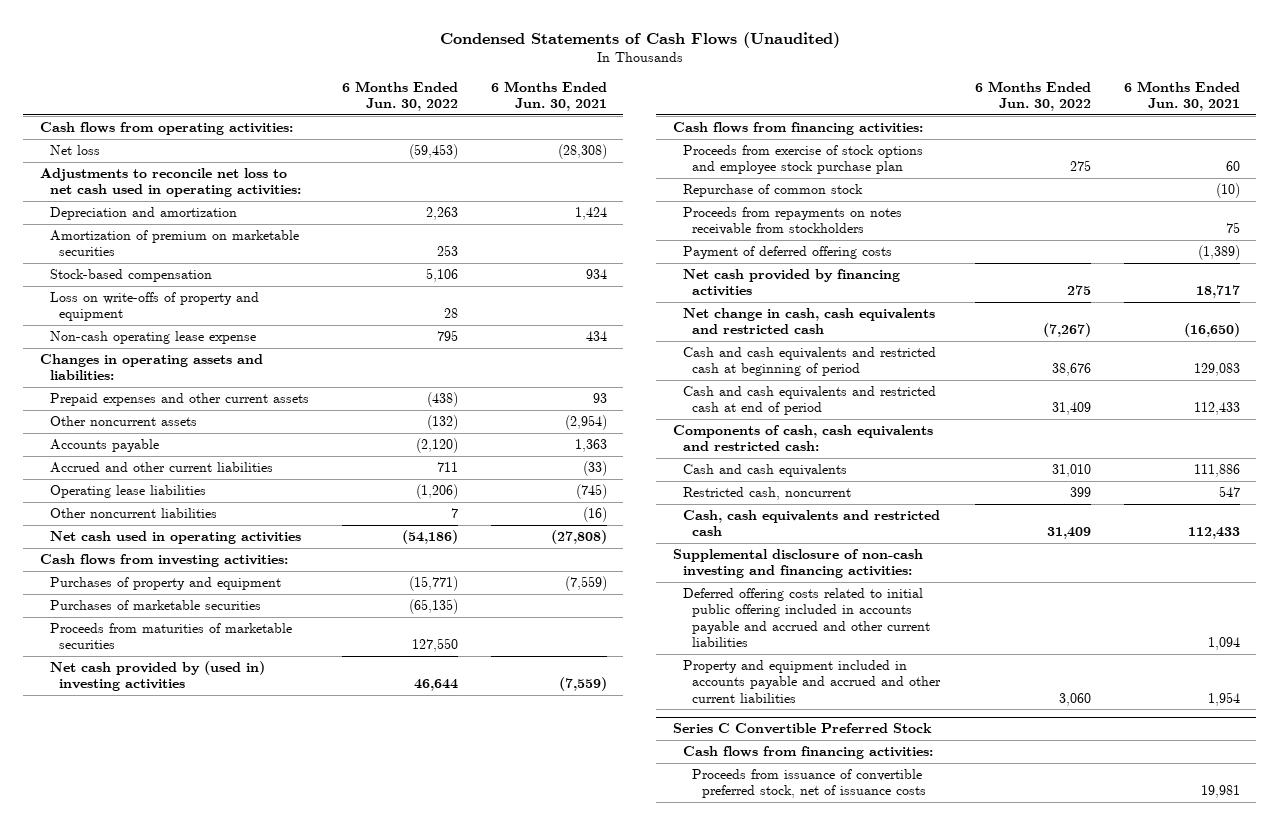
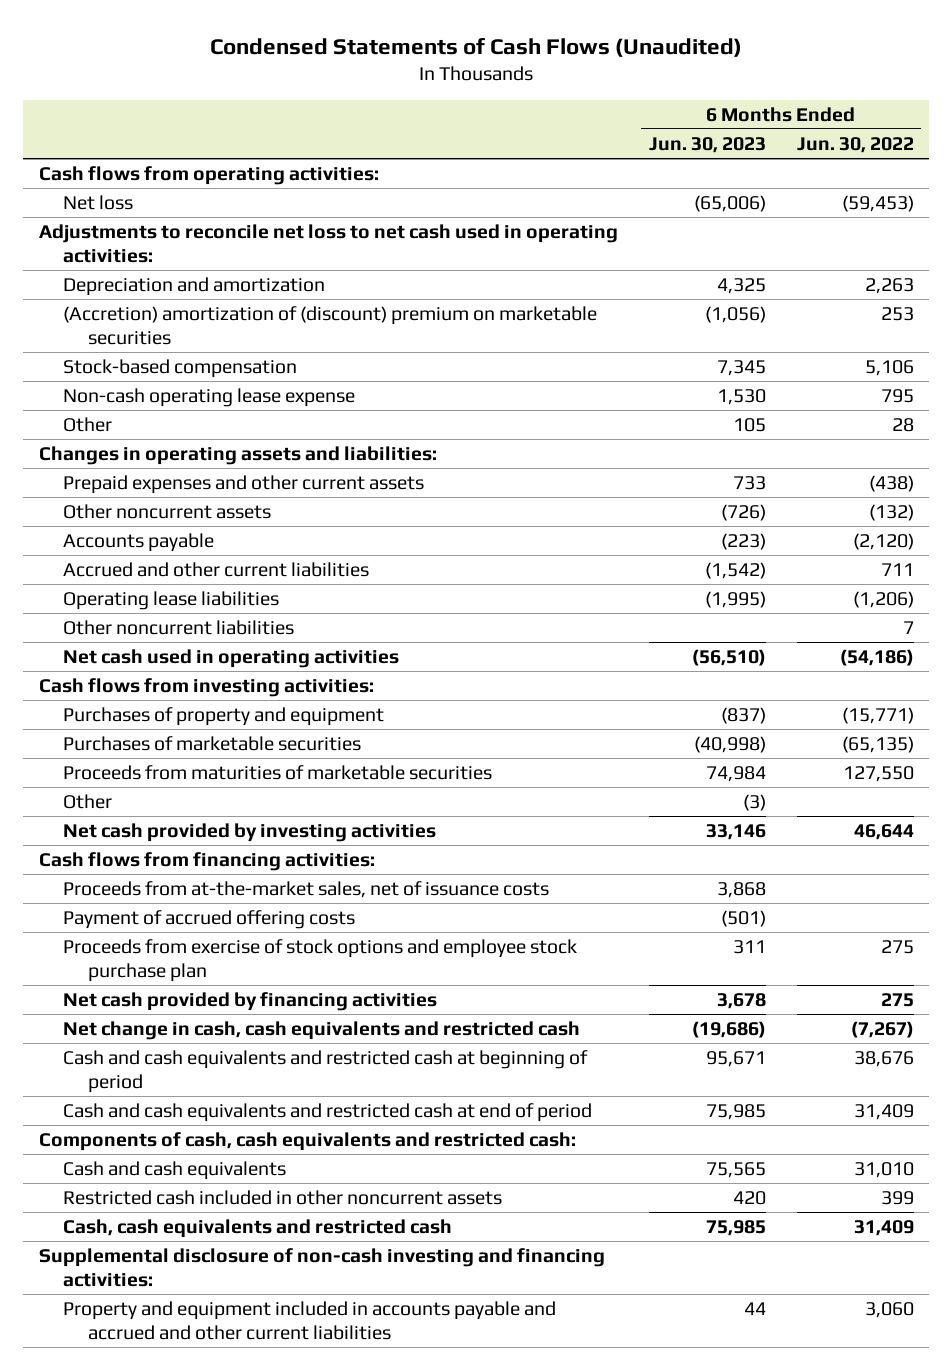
[490,80,607,111] 6 Months Ended Jun. 30, 2021 -> none
none -> [648,136,766,153] Jun. 30, 2023
[49,230,299,257] Amortization of premium on marketable securities -> [63,305,598,345] (Accretion) amortization of (discount) premium on marketable securities
[49,292,259,322] Loss on write-offs of property and equipment -> none
none -> [63,416,113,432] Other
none -> [63,793,113,809] Other
[49,661,265,692] Net cash provided by (used in) investing activities -> [63,822,437,842] Net cash provided by investing activities
none -> [63,880,550,898] Proceeds from at-the-market sales, net of issuance costs
none -> [63,909,356,929] Payment of accrued offering costs
[682,184,863,198] Repurchase of common stock -> none
[682,207,902,236] Proceeds from repayments on notes receivable from stockholders -> none
[682,246,892,260] Payment of deferred offering costs -> none
[682,487,851,501] Restricted cash, noncurrent -> [63,1189,503,1205] Restricted cash included in other noncurrent assets
[682,588,931,647] Deferred offering costs related to initial public offering included in accounts payable and accrued and other current liabilities -> none
[672,723,932,735] Series C Convertible Preferred Stock -> none
[682,746,933,760] Cash flows from financing activities: -> none
[692,769,926,799] Proceeds from issuance of convertible preferred stock, net of issuance costs -> none

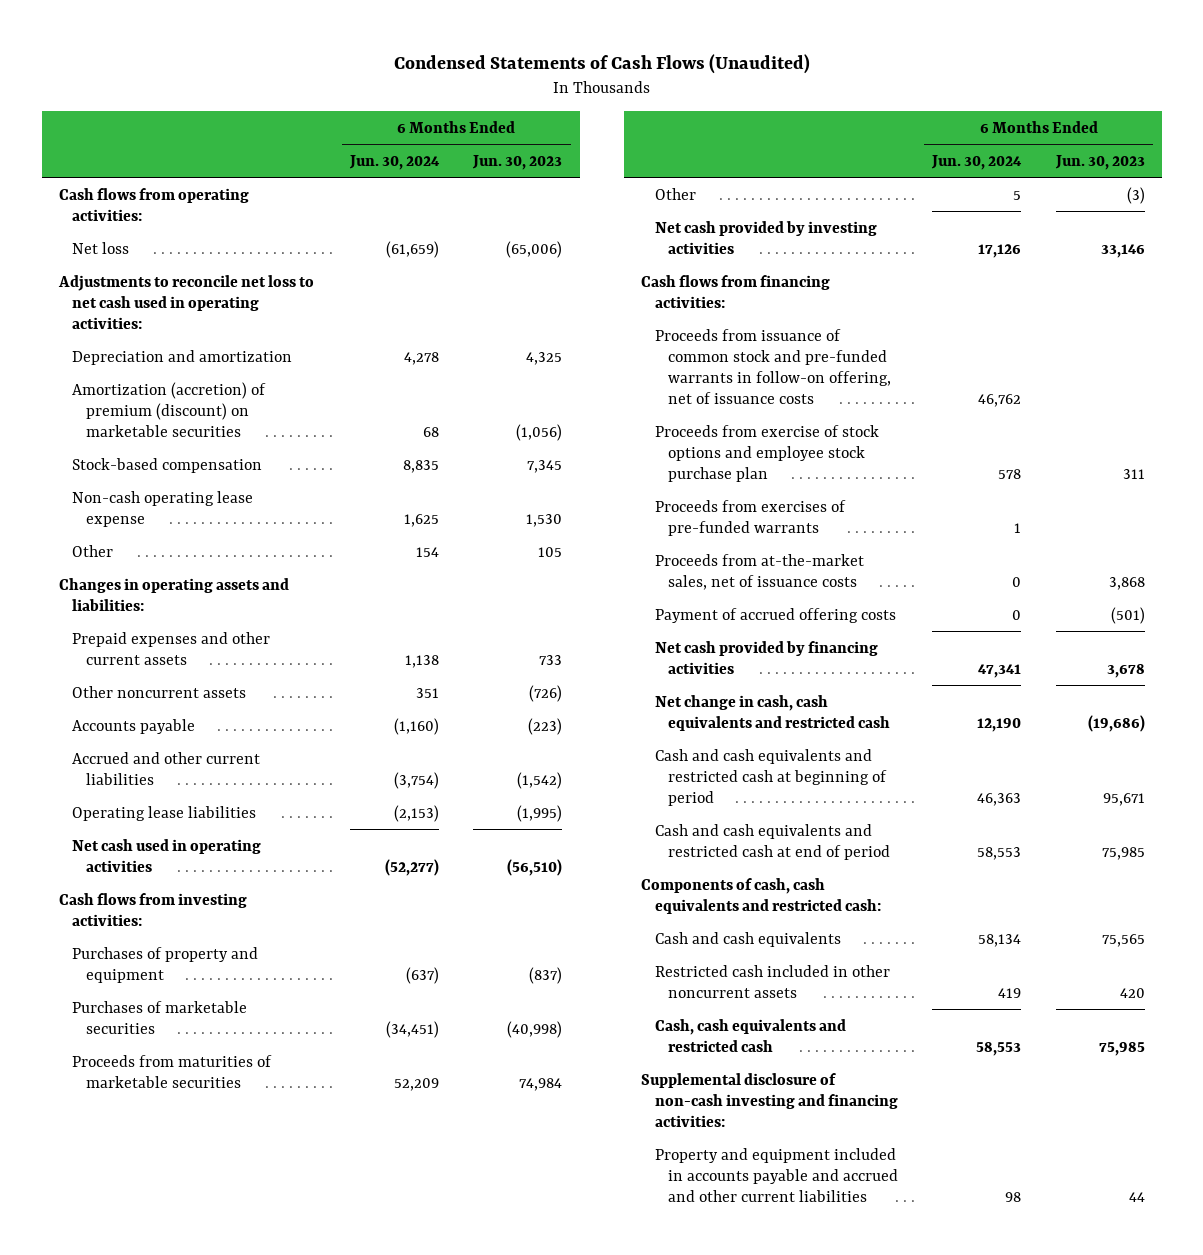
[796,136,914,153] Jun. 30, 2022 -> none
none -> [349,154,441,170] Jun. 30, 2024
[63,305,598,345] (Accretion) amortization of (discount) premium on marketable securities -> [72,381,267,437] Amortization (accretion) of premium (discount) on marketable securities
[63,619,295,635] Other noncurrent liabilities -> none
none -> [654,328,892,404] Proceeds from issuance of common stock and pre-funded warrants in follow-on offering, net of issuance costs
[63,938,578,982] Proceeds from exercise of stock options and employee stock purchase plan -> [654,424,879,482] Proceeds from exercise of stock options and employee stock purchase plan
none -> [654,499,846,536] Proceeds from exercises of pre-funded warrants

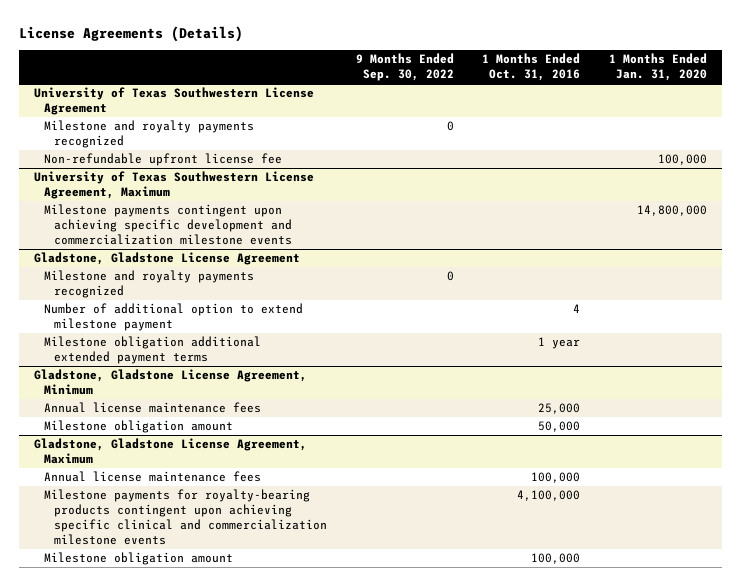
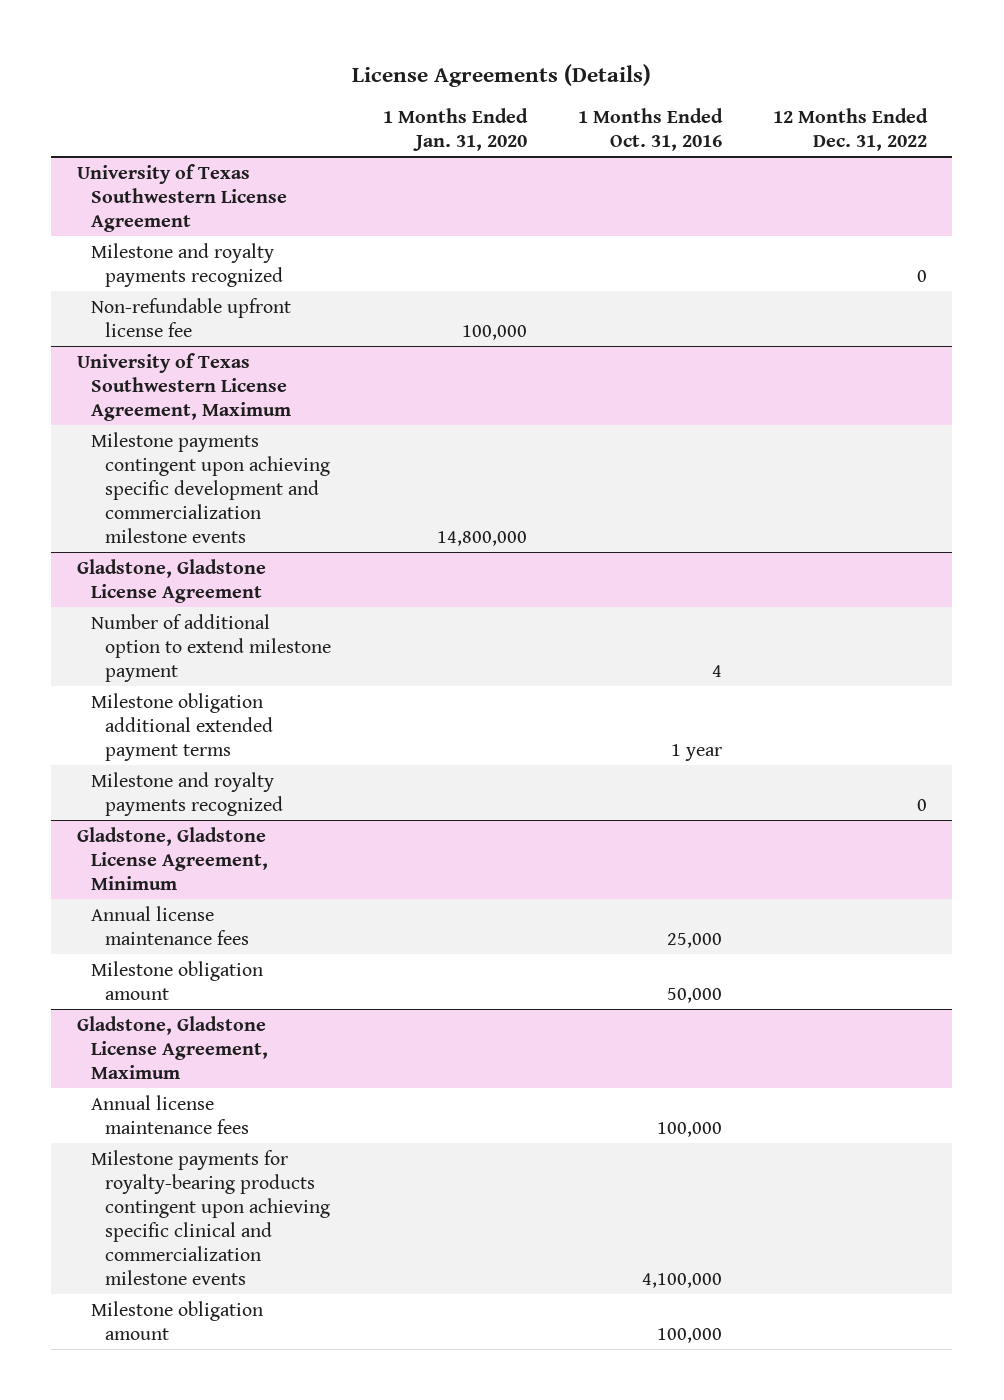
[355,53,454,82] 9 Months Ended Sep. 30, 2022 -> none
none -> [772,107,928,151] 12 Months Ended Dec. 31, 2022
[43,270,254,299] Milestone and royalty payments recognized -> [91,771,284,816] Milestone and royalty payments recognized

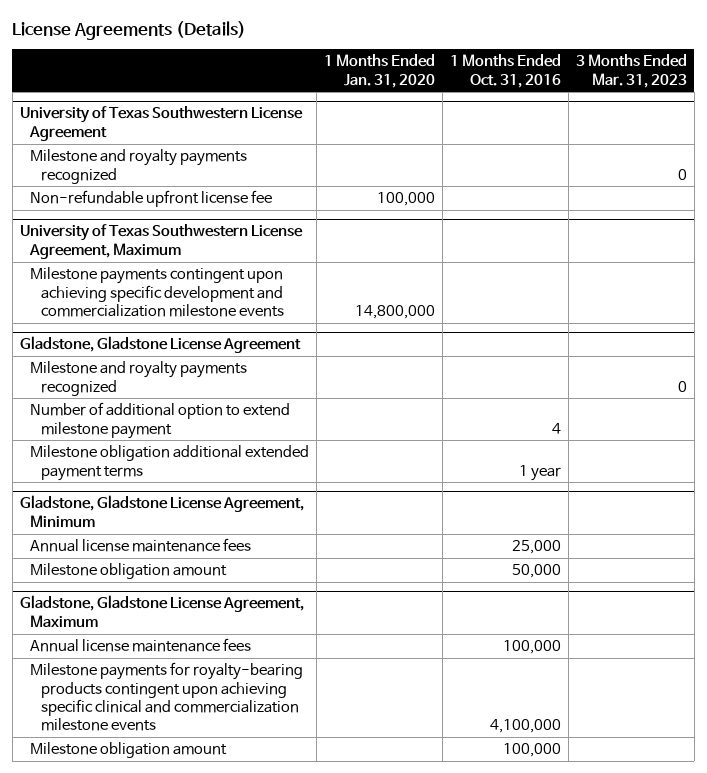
[772,107,928,151] 12 Months Ended Dec. 31, 2022 -> none
none -> [576,54,688,88] 3 Months Ended Mar. 31, 2023
[91,771,284,816] Milestone and royalty payments recognized -> [30,361,248,396] Milestone and royalty payments recognized

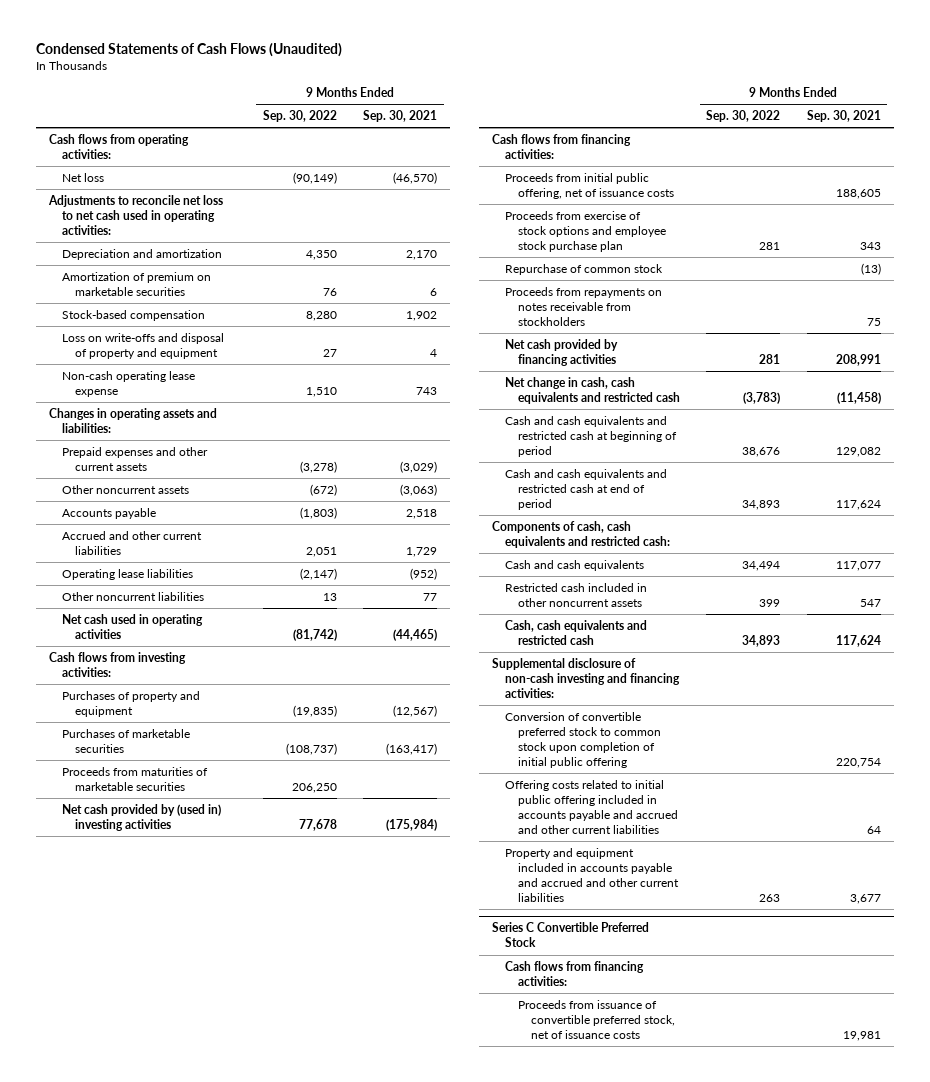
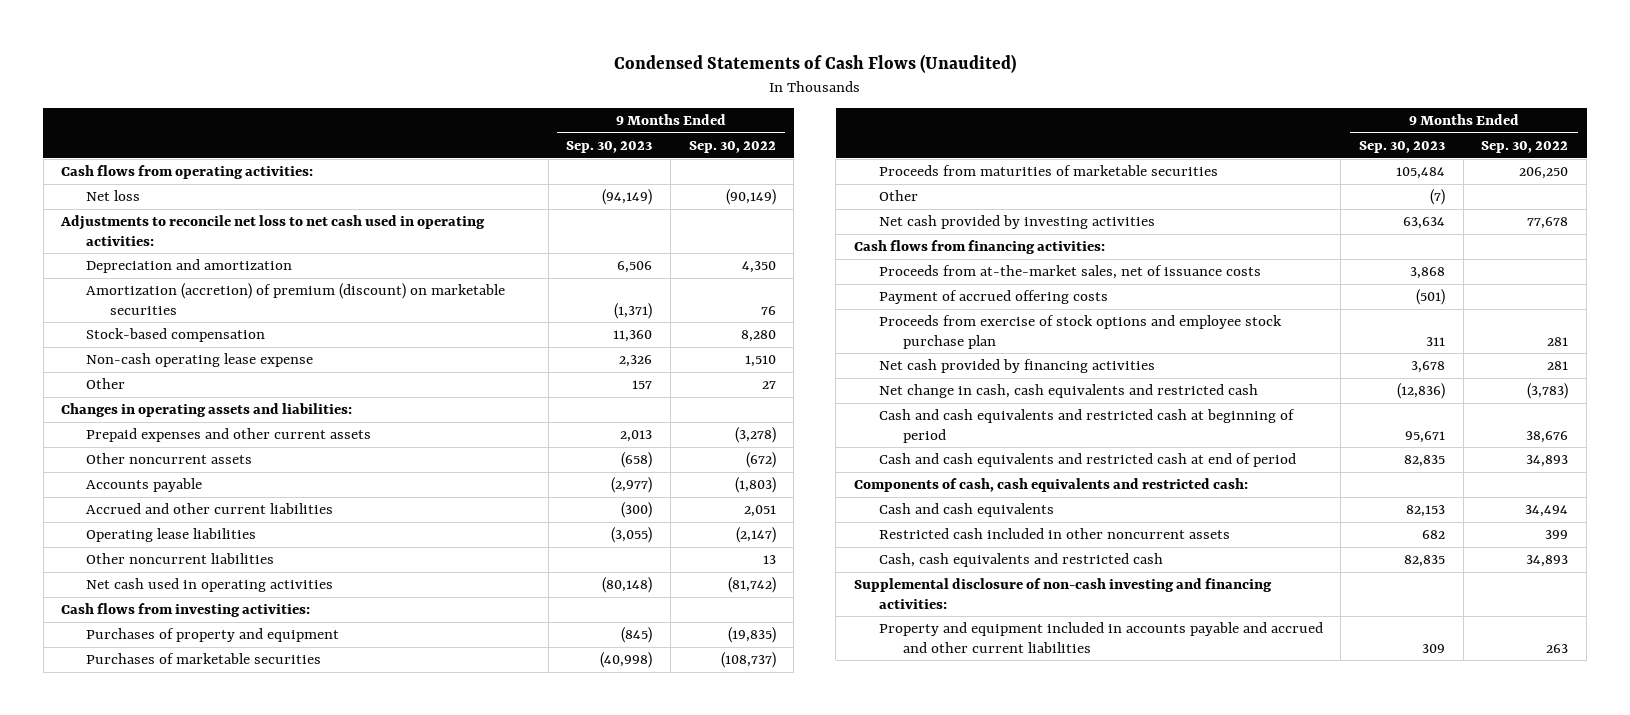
[363,110,438,123] Sep. 30, 2021 -> none
none -> [566,141,653,154] Sep. 30, 2023
[61,271,211,296] Amortization of premium on marketable securities -> [85,283,505,315] Amortization (accretion) of premium (discount) on marketable securities
[61,332,224,359] Loss on write-offs and disposal of property and equipment -> none
none -> [85,378,125,390] Other
none -> [878,190,918,202] Other
[61,803,221,831] Net cash provided by (used in) investing activities -> [878,215,1155,230] Net cash provided by investing activities
[505,172,675,199] Proceeds from initial public offering, net of issuance costs -> none
none -> [878,265,1261,280] Proceeds from at-the-market sales, net of issuance costs
none -> [878,290,1108,305] Payment of accrued offering costs
[505,263,664,275] Repurchase of common stock -> none
[505,286,663,326] Proceeds from repayments on notes receivable from stockholders -> none
[505,711,662,768] Conversion of convertible preferred stock to common stock upon completion of initial public offering -> none
[505,779,679,834] Offering costs related to initial public offering included in accounts payable and accrued and other current liabilities -> none
[492,922,650,948] Series C Convertible Preferred Stock -> none
[505,960,645,986] Cash flows from financing activities: -> none
[518,999,676,1039] Proceeds from issuance of convertible preferred stock, net of issuance costs -> none

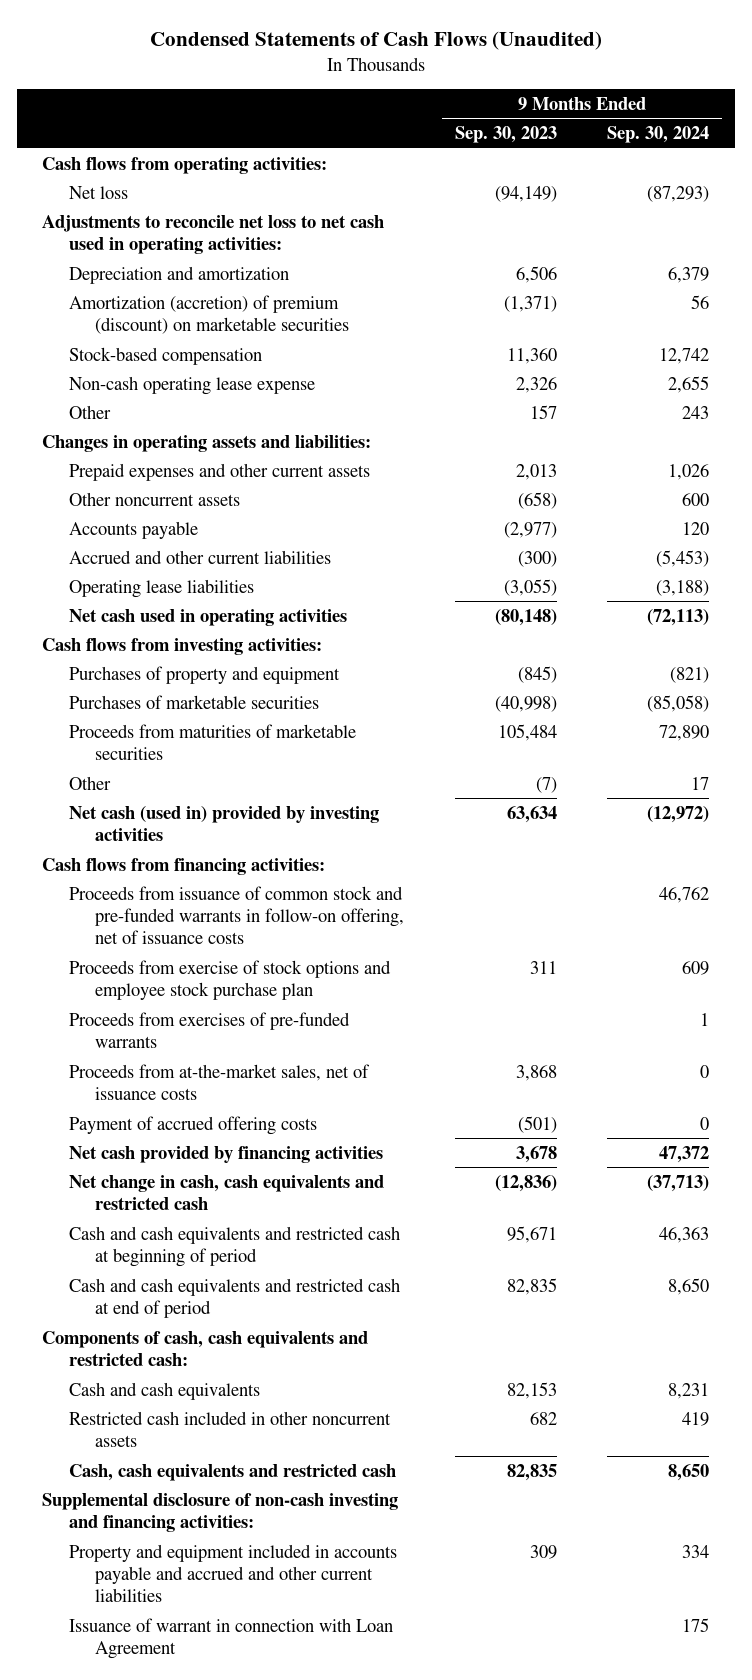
[688,141,776,154] Sep. 30, 2022 -> none
none -> [607,126,710,144] Sep. 30, 2024
[85,553,274,565] Other noncurrent liabilities -> none
[878,215,1155,230] Net cash provided by investing activities -> [68,805,379,841] Net cash (used in) provided by investing activities
none -> [68,885,405,945] Proceeds from issuance of common stock and pre-funded warrants in follow-on offering, net of issuance costs
[878,315,1282,349] Proceeds from exercise of stock options and employee stock purchase plan -> [68,959,391,1000] Proceeds from exercise of stock options and employee stock purchase plan
none -> [68,1011,350,1048] Proceeds from exercises of pre-funded warrants
none -> [68,1617,393,1659] Issuance of warrant in connection with Loan Agreement

